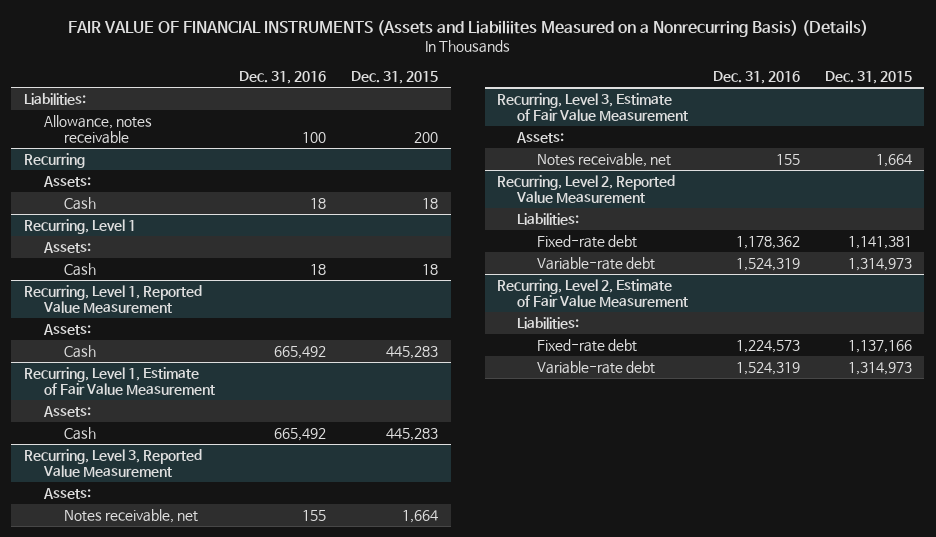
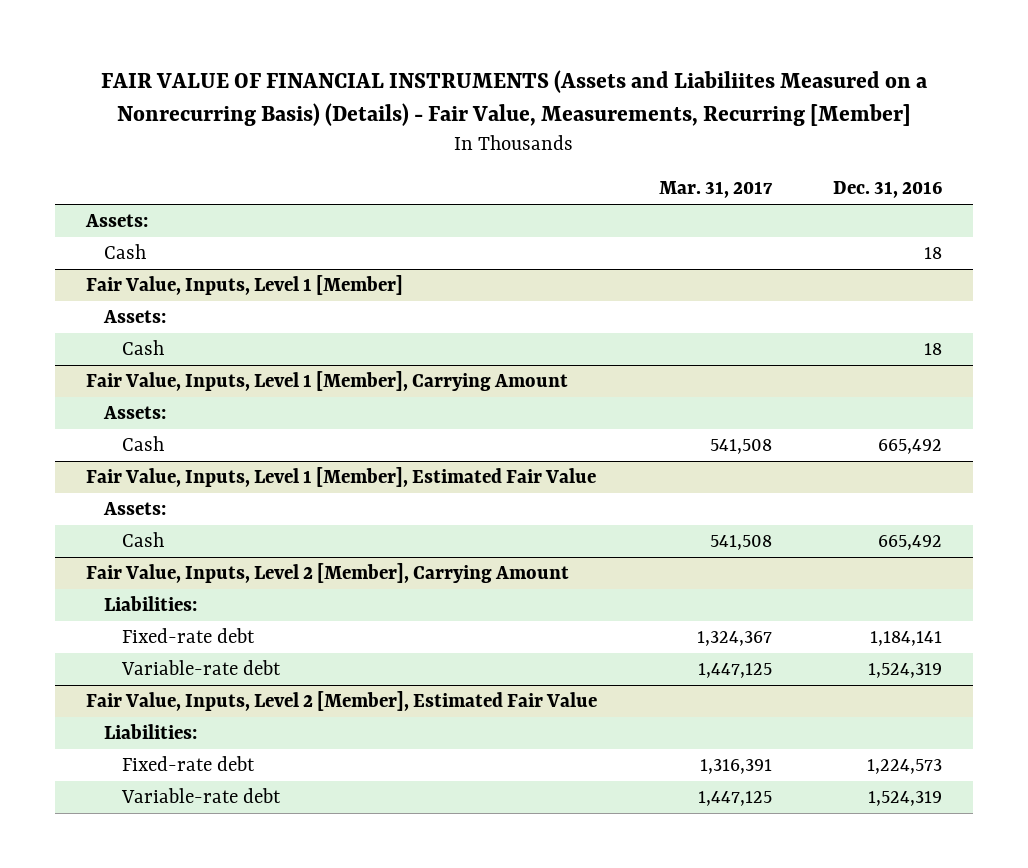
[67,19,868,37] FAIR VALUE OF FINANCIAL INSTRUMENTS (Assets and Liabiliites Measured on a Nonrecurring Basis) (Details) -> [101,70,929,127] FAIR VALUE OF FINANCIAL INSTRUMENTS (Assets and Liabiliites Measured on a Nonrecurring Basis) (Details) - Fair Value, Measurements, Recurring [Member]
[351,71,439,85] Dec. 31, 2015 -> none
none -> [658,180,773,198] Mar. 31, 2017
[23,92,86,105] Liabilities: -> none
[43,114,152,144] Allowance, notes receivable -> none
[23,152,85,168] Recurring -> none
[23,218,136,234] Recurring, Level 1 -> none
none -> [85,275,403,296] Fair Value, Inputs, Level 1 [Member]
[23,284,202,313] Recurring, Level 1, Reported Value Measurement -> none
none -> [85,371,568,392] Fair Value, Inputs, Level 1 [Member], Carrying Amount
[23,366,215,395] Recurring, Level 1, Estimate of Fair Value Measurement -> none
none -> [85,467,596,488] Fair Value, Inputs, Level 1 [Member], Estimated Fair Value
[23,448,202,477] Recurring, Level 3, Reported Value Measurement -> none
[42,487,91,499] Assets: -> none
[63,508,198,523] Notes receivable, net -> none
[497,92,689,121] Recurring, Level 3, Estimate of Fair Value Measurement -> none
[516,131,565,143] Assets: -> none
[537,152,672,167] Notes receivable, net -> none
[497,174,676,203] Recurring, Level 2, Reported Value Measurement -> none
none -> [85,563,569,584] Fair Value, Inputs, Level 2 [Member], Carrying Amount
[736,235,801,249] 1,178,362 -> [870,631,943,647] 1,184,141
[497,278,689,307] Recurring, Level 2, Estimate of Fair Value Measurement -> none
none -> [85,691,597,712] Fair Value, Inputs, Level 2 [Member], Estimated Fair Value

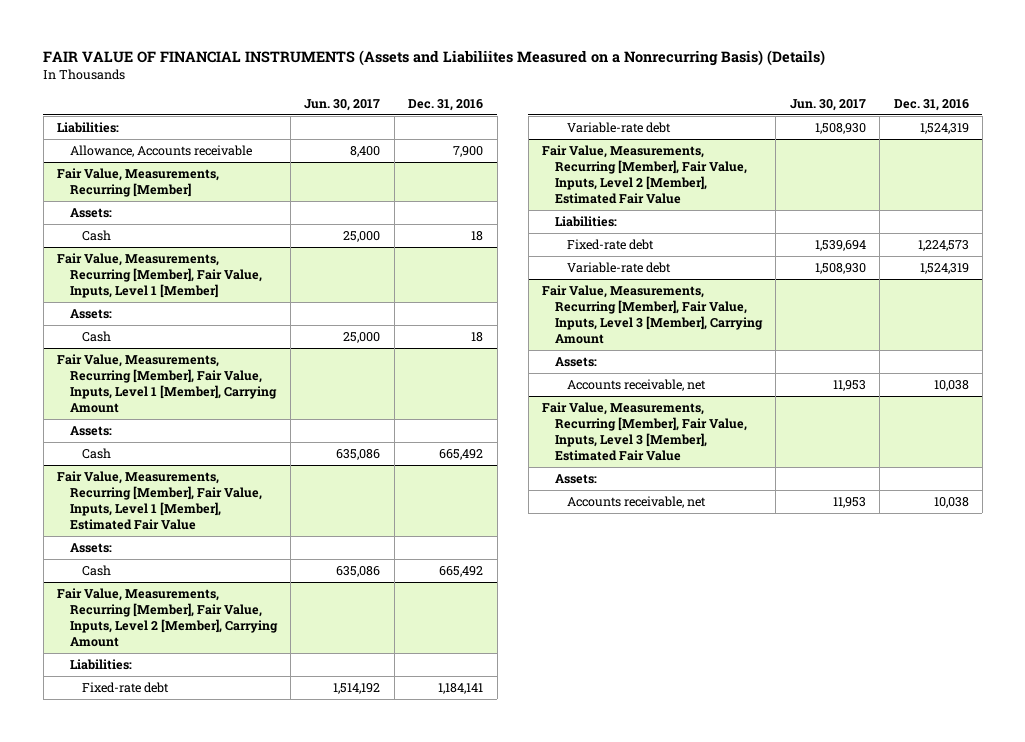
[101,70,929,127] FAIR VALUE OF FINANCIAL INSTRUMENTS (Assets and Liabiliites Measured on a Nonrecurring Basis) (Details) - Fair Value, Measurements, Recurring [Member] -> [43,50,826,67] FAIR VALUE OF FINANCIAL INSTRUMENTS (Assets and Liabiliites Measured on a Nonrecurring Basis) (Details)
[658,180,773,198] Mar. 31, 2017 -> none
none -> [304,98,381,111] Jun. 30, 2017
none -> [56,122,119,134] Liabilities:
none -> [69,145,252,158] Allowance, Accounts receivable
none -> [56,168,219,198] Fair Value, Measurements, Recurring [Member]
[85,275,403,296] Fair Value, Inputs, Level 1 [Member] -> [56,253,262,299] Fair Value, Measurements, Recurring [Member], Fair Value, Inputs, Level 1 [Member]
[85,371,568,392] Fair Value, Inputs, Level 1 [Member], Carrying Amount -> [56,354,277,414] Fair Value, Measurements, Recurring [Member], Fair Value, Inputs, Level 1 [Member], Carrying Amount
[85,467,596,488] Fair Value, Inputs, Level 1 [Member], Estimated Fair Value -> [56,471,262,531] Fair Value, Measurements, Recurring [Member], Fair Value, Inputs, Level 1 [Member], Estimated Fair Value
[85,563,569,584] Fair Value, Inputs, Level 2 [Member], Carrying Amount -> [56,588,278,648] Fair Value, Measurements, Recurring [Member], Fair Value, Inputs, Level 2 [Member], Carrying Amount
[85,691,597,712] Fair Value, Inputs, Level 2 [Member], Estimated Fair Value -> [542,145,747,205] Fair Value, Measurements, Recurring [Member], Fair Value, Inputs, Level 2 [Member], Estimated Fair Value
none -> [542,285,763,345] Fair Value, Measurements, Recurring [Member], Fair Value, Inputs, Level 3 [Member], Carrying Amount
none -> [554,357,597,368] Assets:
none -> [567,379,707,392] Accounts receivable, net
none -> [542,402,747,462] Fair Value, Measurements, Recurring [Member], Fair Value, Inputs, Level 3 [Member], Estimated Fair Value
none -> [554,474,597,485] Assets:
none -> [567,496,707,509] Accounts receivable, net

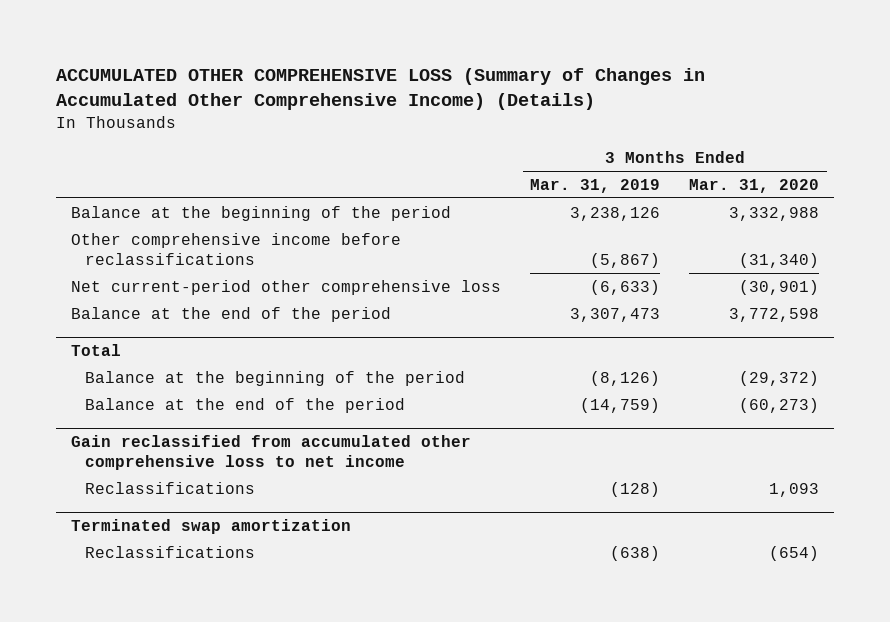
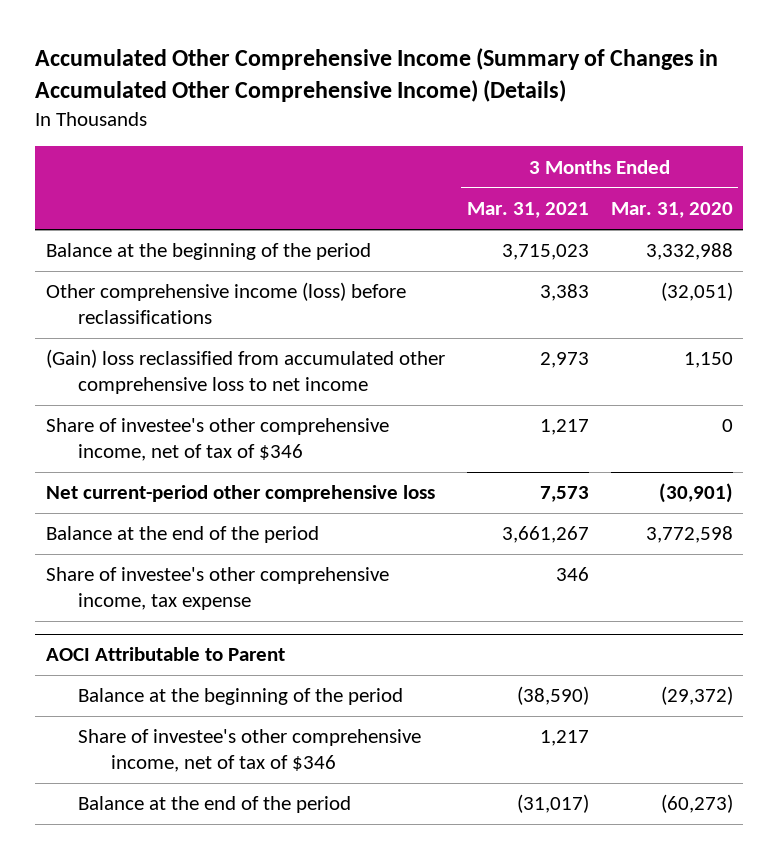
[56,68,706,111] ACCUMULATED OTHER COMPREHENSIVE LOSS (Summary of Changes in Accumulated Other Comprehensive Income) (Details) -> [34,48,718,103] Accumulated Other Comprehensive Income (Summary of Changes in Accumulated Other Comprehensive Income) (Details)
[530,178,661,193] Mar. 31, 2019 -> none
none -> [466,202,589,219] Mar. 31, 2021
[70,232,401,265] Other comprehensive income before reclassifications -> [45,282,406,325] Other comprehensive income (loss) before reclassifications
[739,252,820,268] (31,340) -> [660,282,733,302] (32,051)
none -> [45,349,445,395] (Gain) loss reclassified from accumulated other comprehensive loss to net income
none -> [45,418,389,462] Share of investee's other comprehensive income, net of tax of $346
none -> [45,567,389,611] Share of investee's other comprehensive income, tax expense
[70,343,121,356] Total -> [45,647,285,662] AOCI Attributable to Parent
none -> [78,729,422,773] Share of investee's other comprehensive income, net of tax of $346
[70,434,471,470] Gain reclassified from accumulated other comprehensive loss to net income -> none
[85,481,256,494] Reclassifications -> none
[70,518,351,534] Terminated swap amortization -> none
[85,545,256,558] Reclassifications -> none

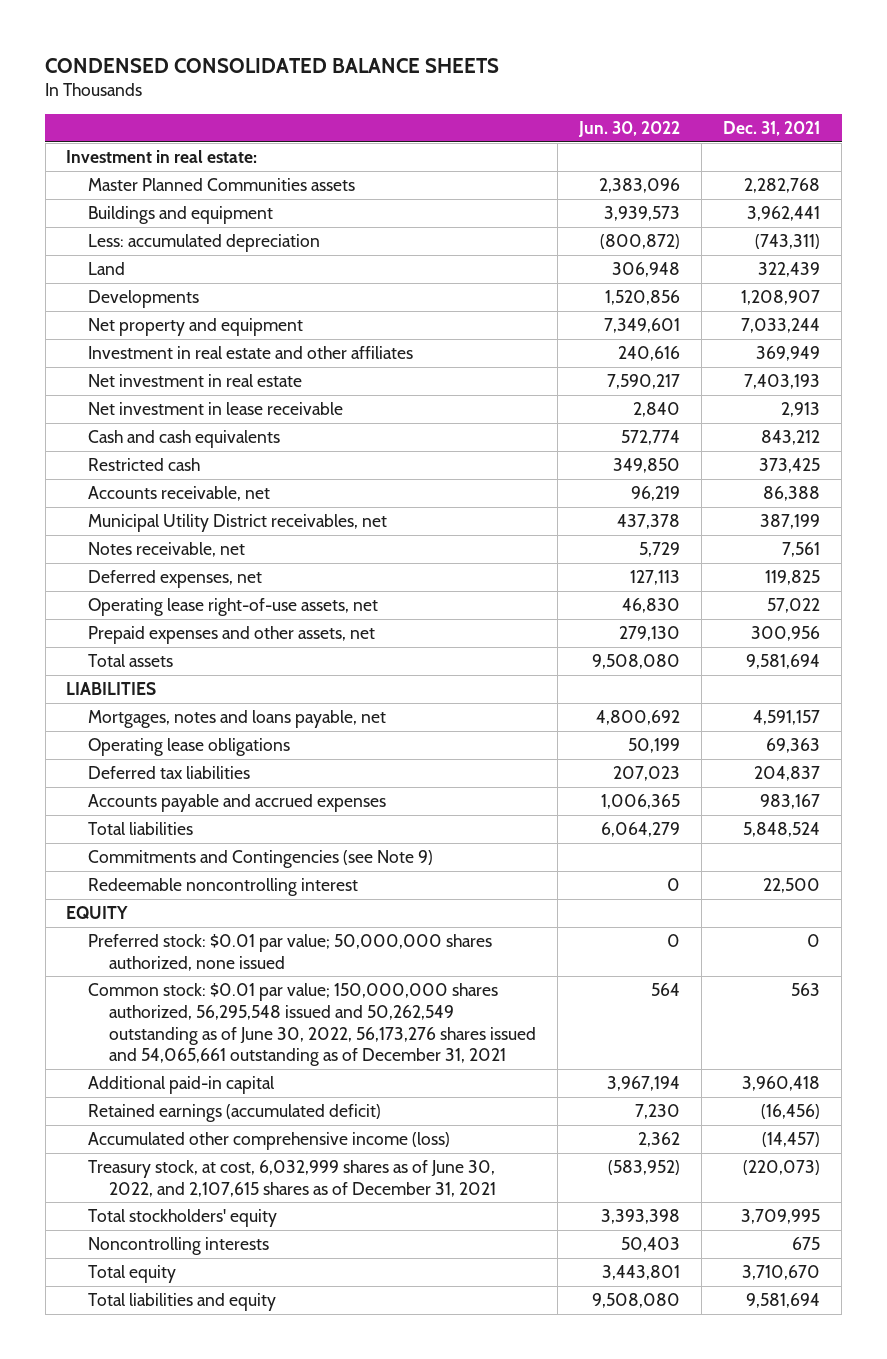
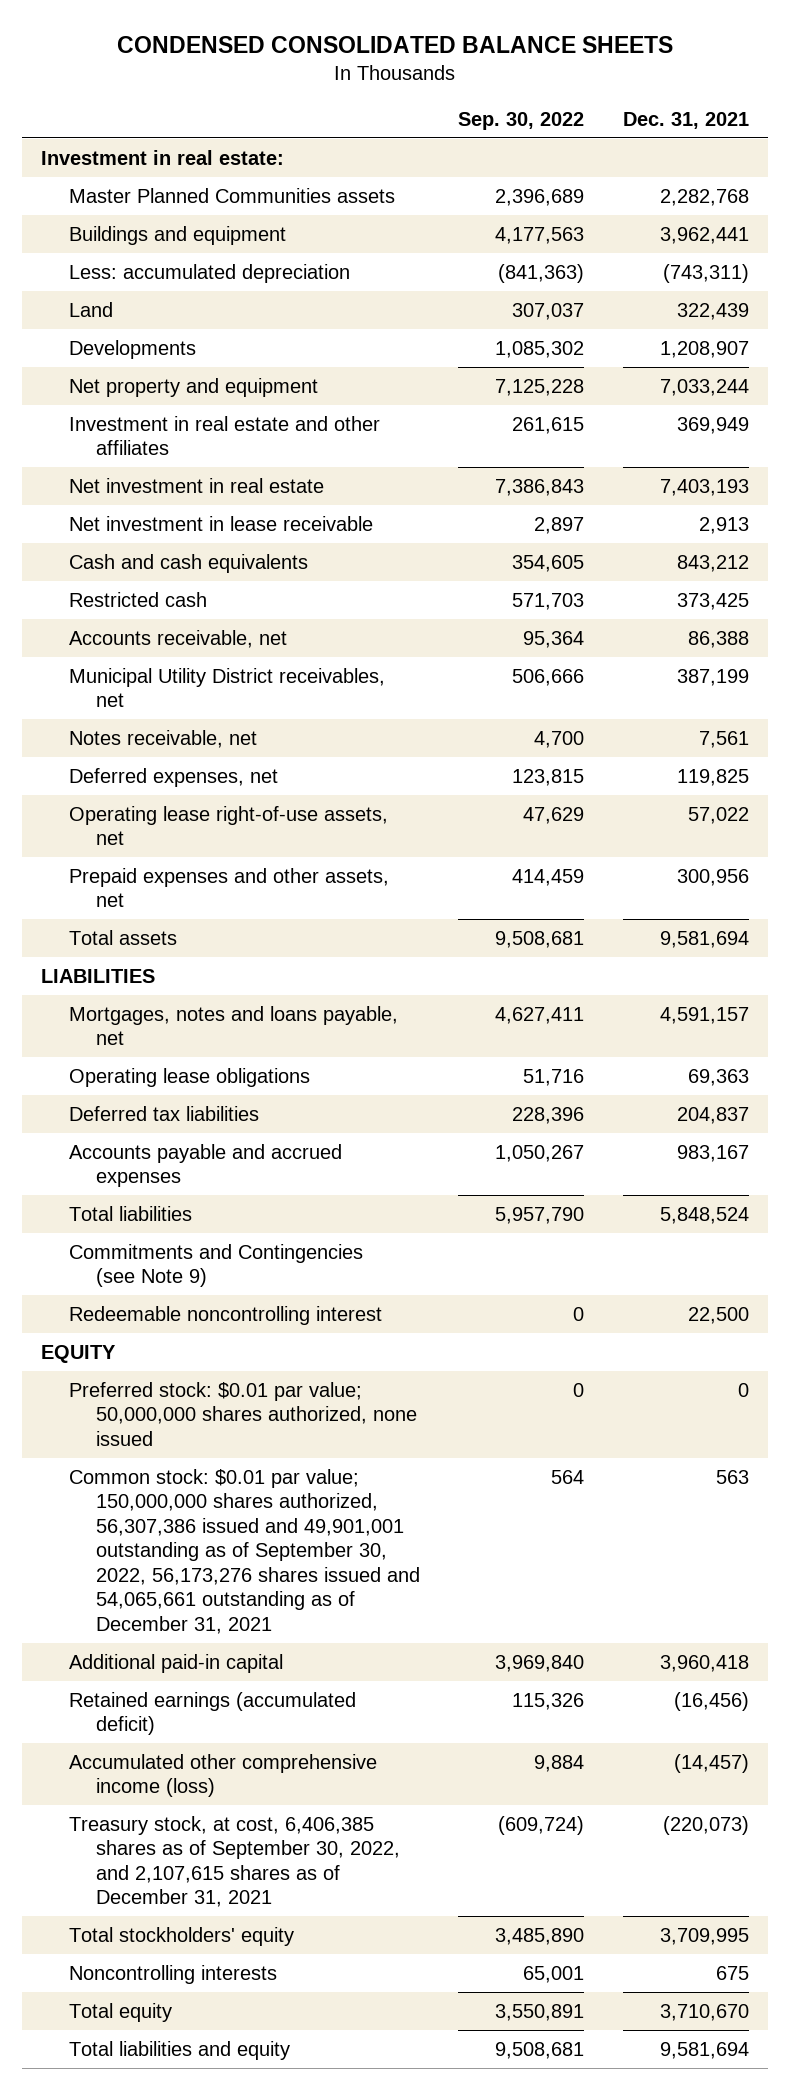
[578,121,681,138] Jun. 30, 2022 -> none
none -> [458,111,585,130] Sep. 30, 2022
[87,983,537,1067] Common stock: $0.01 par value; 150,000,000 shares authorized, 56,295,548 issued and 50,262,549 outstanding as of June 30, 2022, 56,173,276 shares issued and 54,065,661 outstanding as of December 31, 2021 -> [68,1468,420,1634] Common stock: $0.01 par value; 150,000,000 shares authorized, 56,307,386 issued and 49,901,001 outstanding as of September 30, 2022, 56,173,276 shares issued and 54,065,661 outstanding as of December 31, 2021
[87,1160,497,1197] Treasury stock, at cost, 6,032,999 shares as of June 30, 2022, and 2,107,615 shares as of December 31, 2021 -> [68,1815,400,1908] Treasury stock, at cost, 6,406,385 shares as of September 30, 2022, and 2,107,615 shares as of December 31, 2021

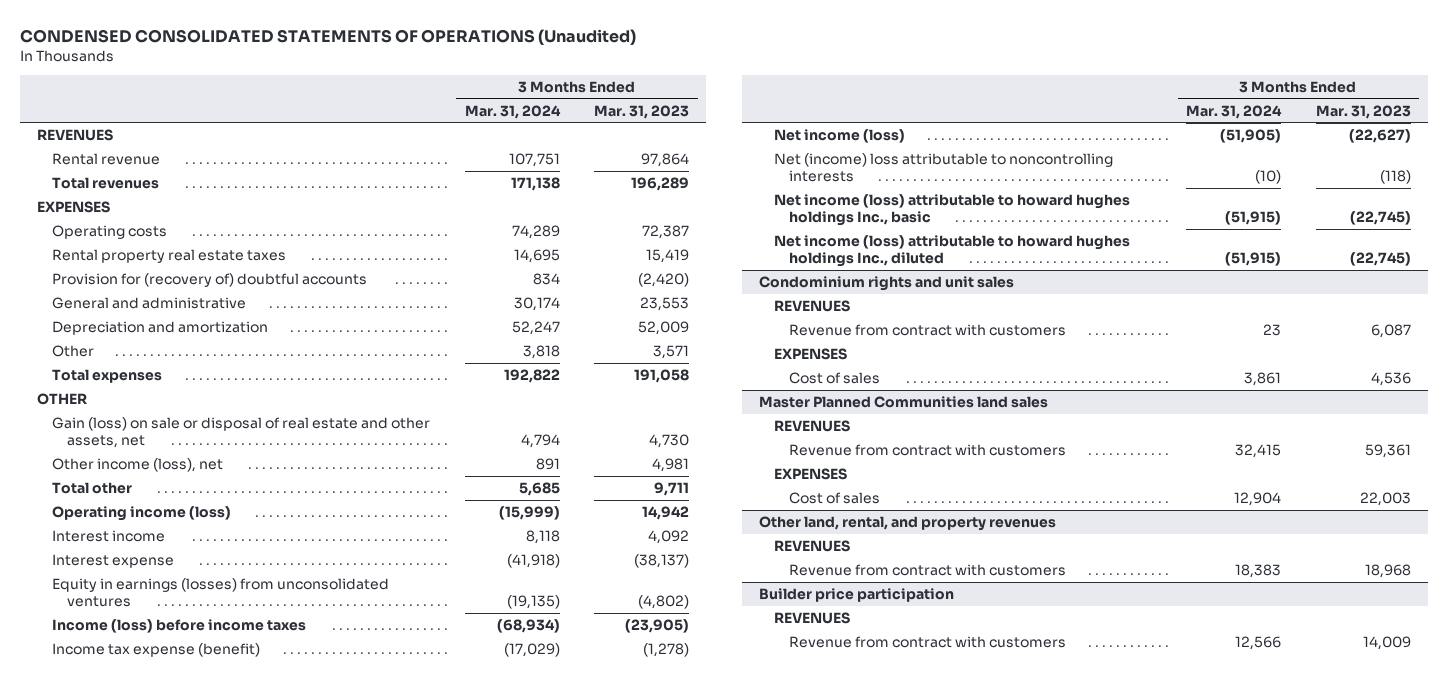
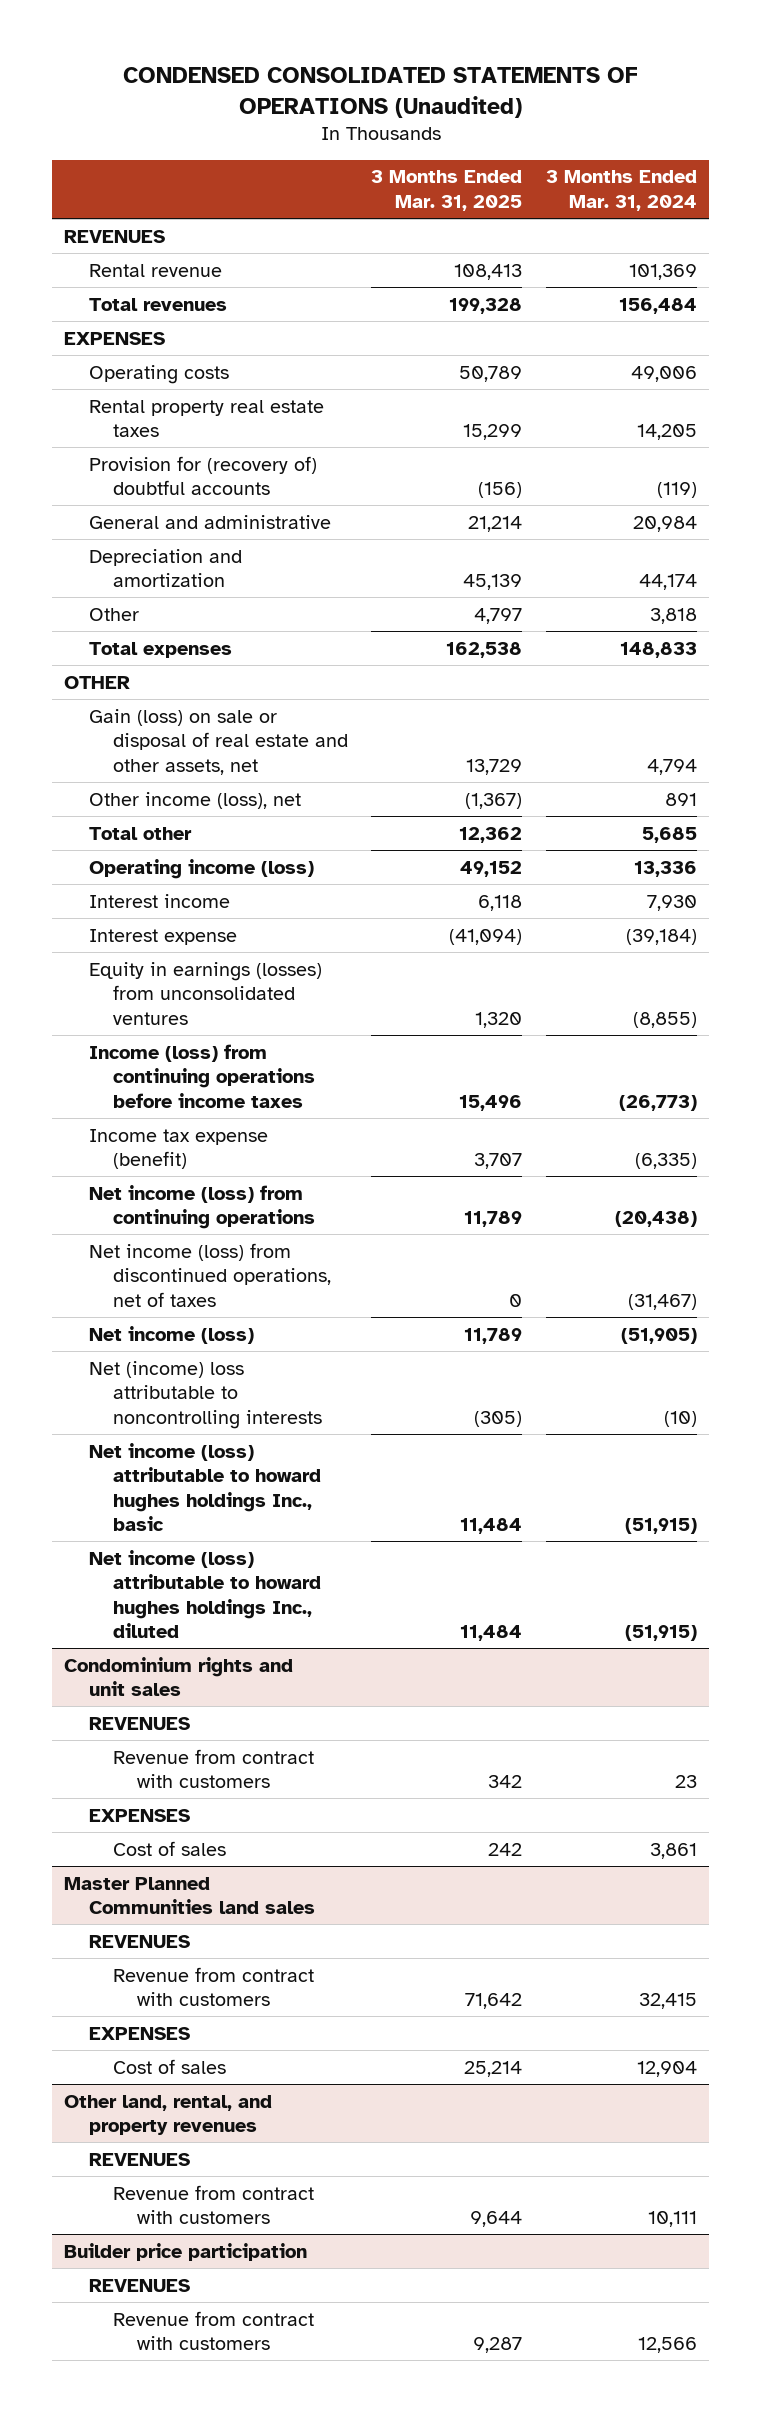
[594,104,690,119] Mar. 31, 2023 -> none
none -> [371,170,523,211] 3 Months Ended Mar. 31, 2025
[508,152,560,167] 107,751 -> [628,263,697,280] 101,369
[510,176,560,191] 171,138 -> [618,297,697,314] 156,484
[511,224,560,239] 74,289 -> [630,365,697,382] 49,006
[513,248,560,263] 14,695 -> [636,424,697,441] 14,205
[532,272,560,285] 834 -> [656,482,697,499] (119)
[513,296,560,311] 30,174 -> [632,515,697,532] 20,984
[511,320,560,335] 52,247 -> [638,574,697,591] 44,174
[503,368,560,383] 192,822 -> [619,641,697,658] 148,833
[498,505,560,520] (15,999) -> [633,860,697,877] 13,336
[525,529,560,544] 8,118 -> [646,894,697,911] 7,930
[506,553,560,568] (41,918) -> [625,928,697,945] (39,184)
[506,594,560,609] (19,135) -> [632,1011,697,1028] (8,855)
[52,618,307,633] Income (loss) before income taxes -> [88,1043,315,1108] Income (loss) from continuing operations before income taxes
[496,618,560,633] (68,934) -> [618,1094,697,1111] (26,773)
[503,642,560,657] (17,029) -> [634,1153,697,1170] (6,335)
none -> [88,1184,315,1230] Net income (loss) from continuing operations
none -> [88,1242,331,1307] Net income (loss) from discontinued operations, net of taxes
[1235,563,1282,578] 18,383 -> [647,2211,697,2228] 10,111

